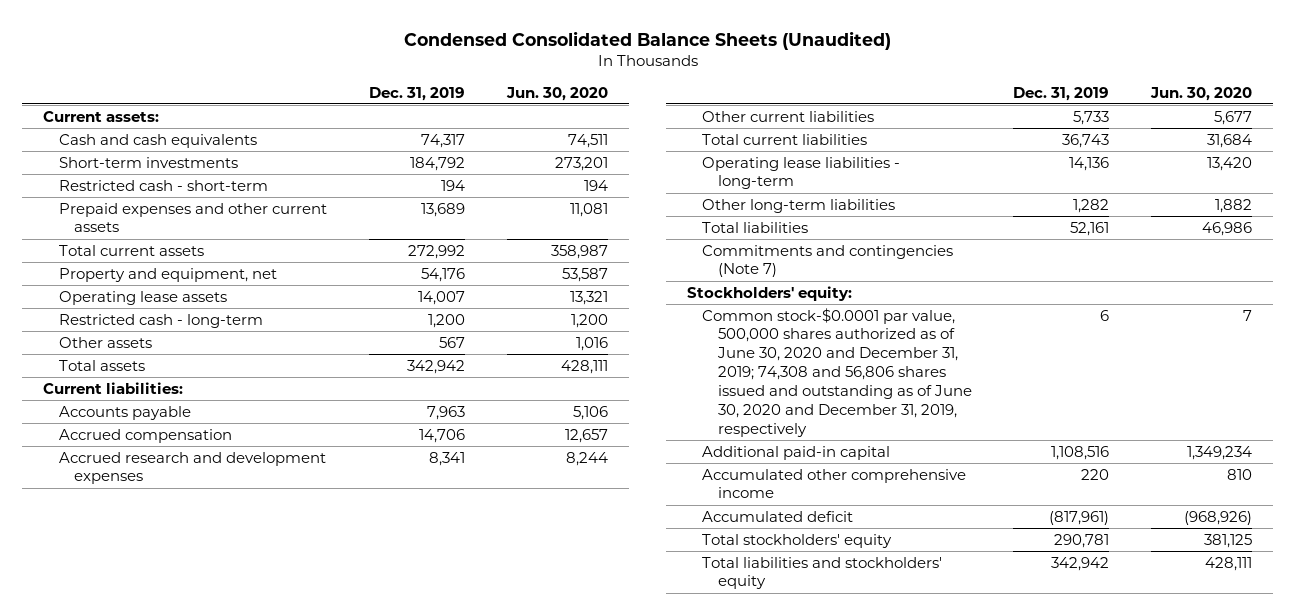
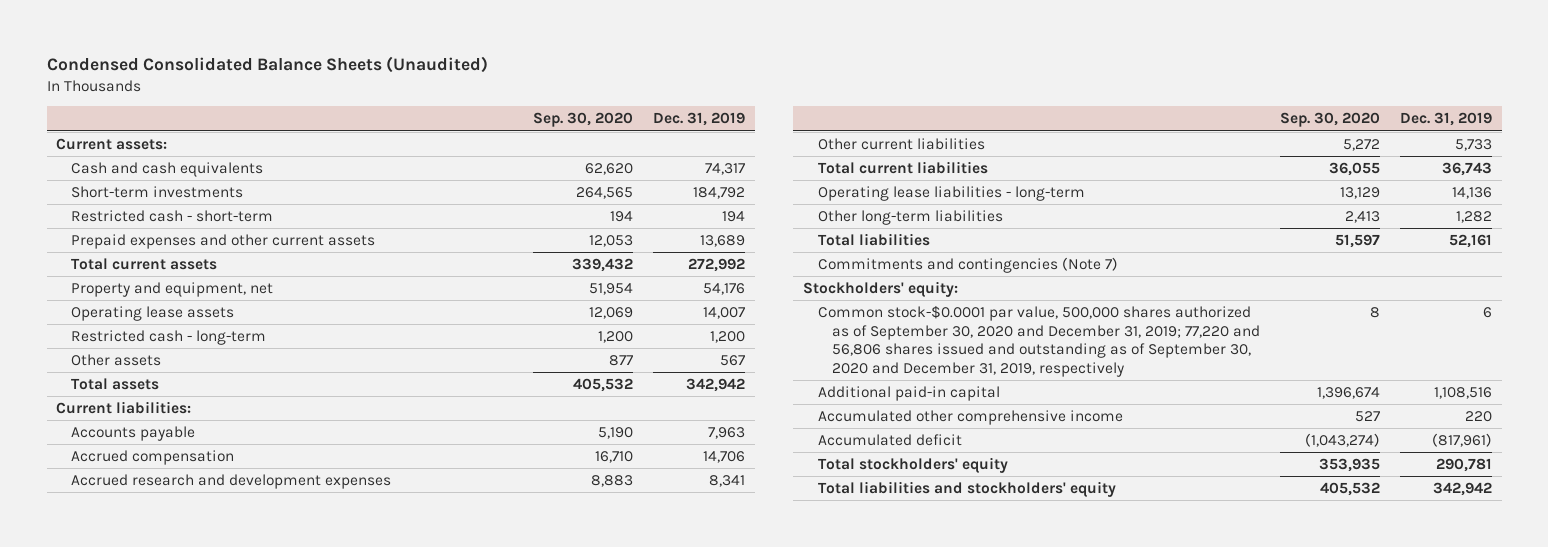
[505,86,608,101] Jun. 30, 2020 -> none
none -> [533,112,634,128] Sep. 30, 2020
[702,307,972,437] Common stock-$0.0001 par value, 500,000 shares authorized as of June 30, 2020 and December 31, 2019; 74,308 and 56,806 shares issued and outstanding as of June 30, 2020 and December 31, 2019, respectively -> [817,305,1261,377] Common stock-$0.0001 par value, 500,000 shares authorized as of September 30, 2020 and December 31, 2019; 77,220 and 56,806 shares issued and outstanding as of September 30, 2020 and December 31, 2019, respectively

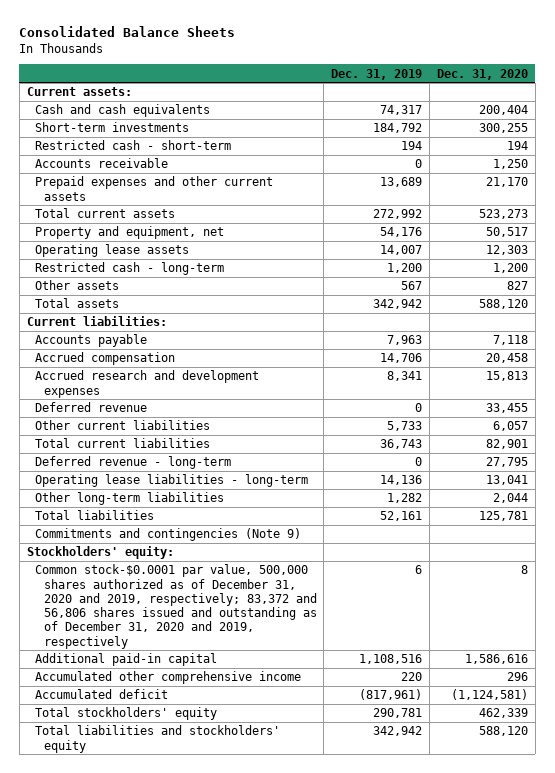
[46,56,488,74] Condensed Consolidated Balance Sheets (Unaudited) -> [19,26,236,38] Consolidated Balance Sheets
[533,112,634,128] Sep. 30, 2020 -> none
none -> [437,68,529,80] Dec. 31, 2020
none -> [35,158,169,169] Accounts receivable
none -> [35,402,148,413] Deferred revenue
none -> [35,456,232,470] Deferred revenue - long-term
[817,257,1118,274] Commitments and contingencies (Note 7) -> [35,528,302,542] Commitments and contingencies (Note 9)
[817,305,1261,377] Common stock-$0.0001 par value, 500,000 shares authorized as of September 30, 2020 and December 31, 2019; 77,220 and 56,806 shares issued and outstanding as of September 30, 2020 and December 31, 2019, respectively -> [35,564,317,649] Common stock-$0.0001 par value, 500,000 shares authorized as of December 31, 2020 and 2019, respectively; 83,372 and 56,806 shares issued and outstanding as of December 31, 2020 and 2019, respectively

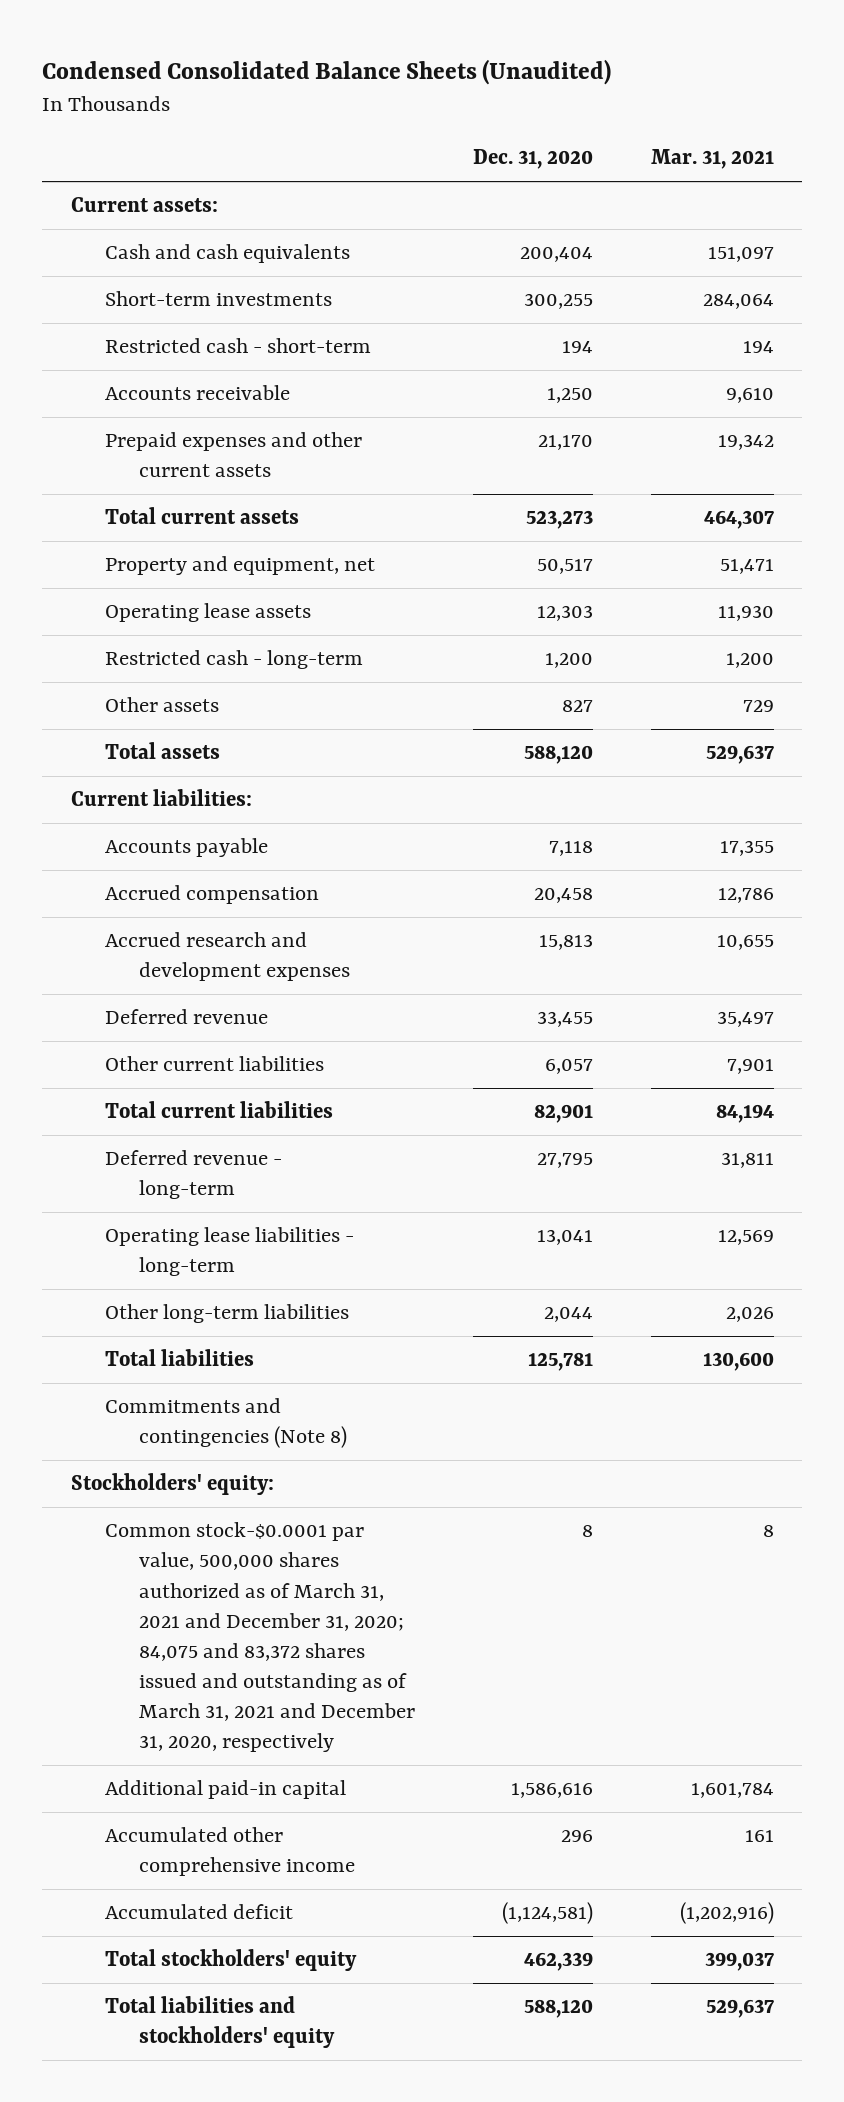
[19,26,236,38] Consolidated Balance Sheets -> [41,58,611,85] Condensed Consolidated Balance Sheets (Unaudited)
[331,68,423,80] Dec. 31, 2019 -> none
none -> [650,149,774,170] Mar. 31, 2021
[35,528,302,542] Commitments and contingencies (Note 9) -> [104,1398,348,1449] Commitments and contingencies (Note 8)
[35,564,317,649] Common stock-$0.0001 par value, 500,000 shares authorized as of December 31, 2020 and 2019, respectively; 83,372 and 56,806 shares issued and outstanding as of December 31, 2020 and 2019, respectively -> [104,1522,416,1753] Common stock-$0.0001 par value, 500,000 shares authorized as of March 31, 2021 and December 31, 2020; 84,075 and 83,372 shares issued and outstanding as of March 31, 2021 and December 31, 2020, respectively

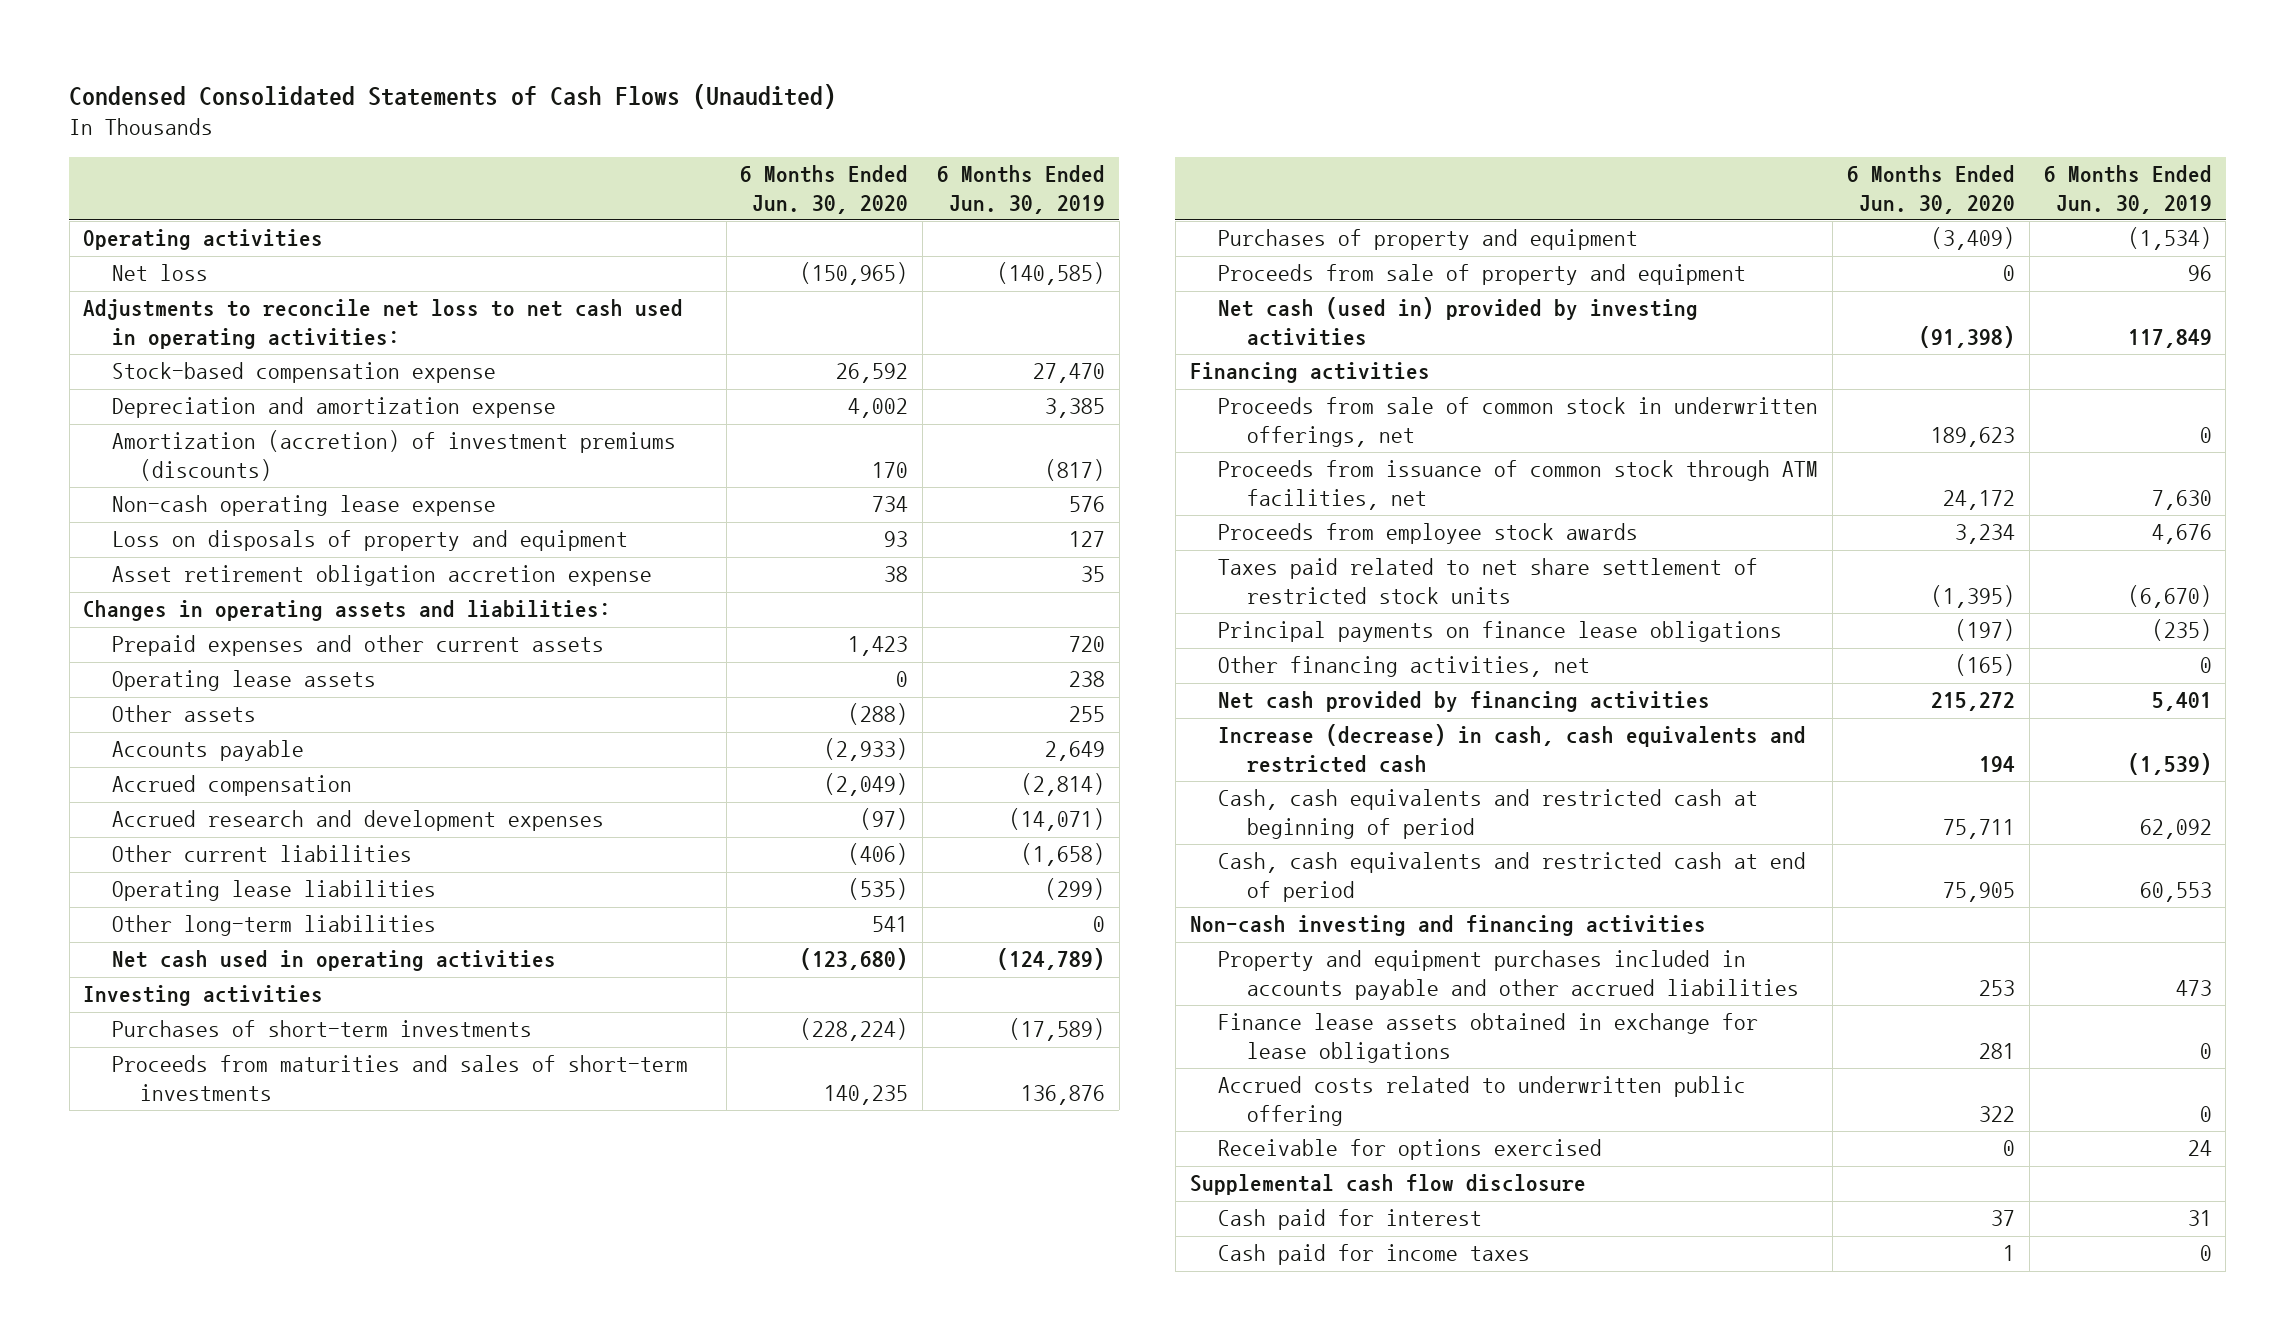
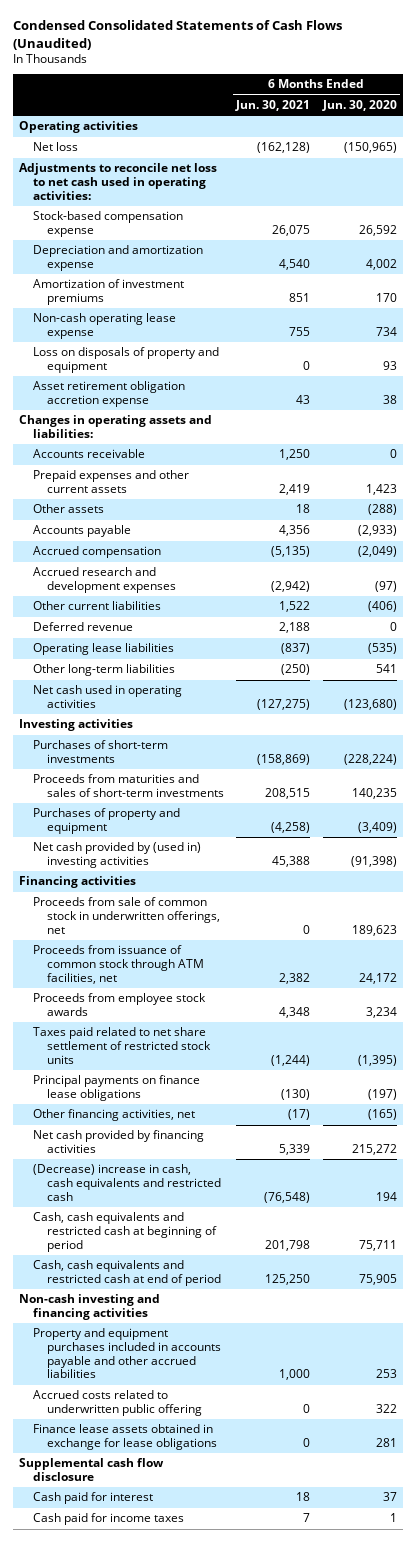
[937,164,1106,214] 6 Months Ended Jun. 30, 2019 -> none
none -> [235,100,311,112] Jun. 30, 2021
[111,430,676,482] Amortization (accretion) of investment premiums (discounts) -> [32,279,184,306] Amortization of investment premiums
none -> [32,449,145,459] Accounts receivable
[111,670,376,692] Operating lease assets -> none
none -> [32,622,133,632] Deferred revenue
[1218,264,1747,286] Proceeds from sale of property and equipment -> none
[1218,297,1699,347] Net cash (used in) provided by investing activities -> [32,842,201,869] Net cash provided by (used in) investing activities
[1218,724,1807,774] Increase (decrease) in cash, cash equivalents and restricted cash -> [32,1164,221,1201] (Decrease) increase in cash, cash equivalents and restricted cash
[1218,1139,1603,1161] Receivable for options exercised -> none
[1218,1013,1759,1064] Finance lease assets obtained in exchange for lease obligations -> [32,1424,217,1451] Finance lease assets obtained in exchange for lease obligations

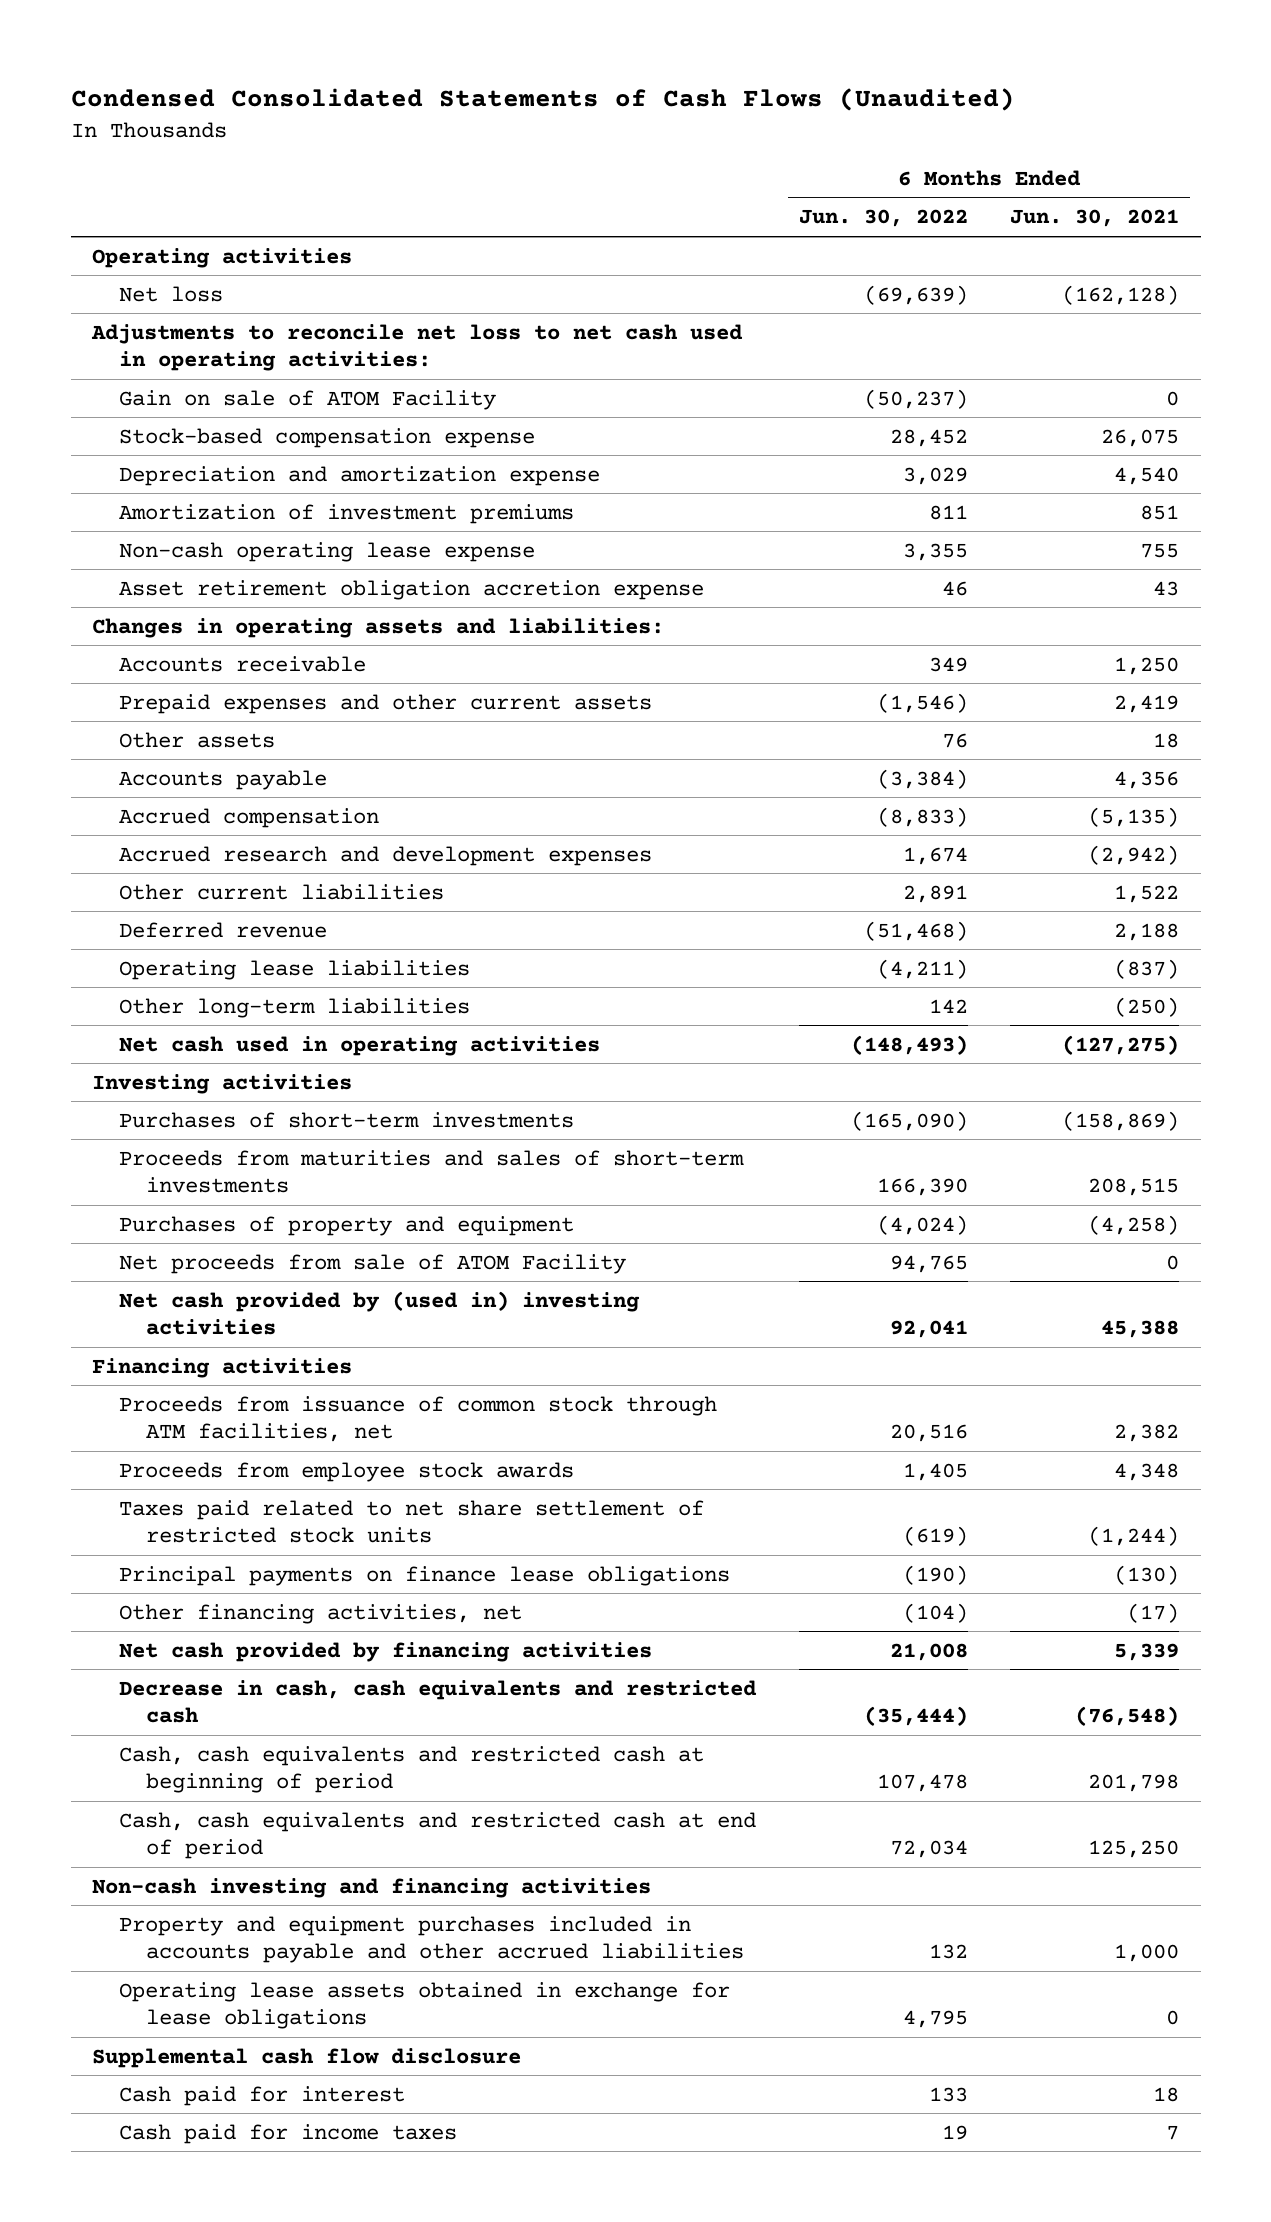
[321,100,397,112] Jun. 30, 2020 -> none
none -> [798,209,968,228] Jun. 30, 2022
none -> [119,389,497,410] Gain on sale of ATOM Facility
[32,347,219,374] Loss on disposals of property and equipment -> none
none -> [119,1253,627,1274] Net proceeds from sale of ATOM Facility
[32,897,220,934] Proceeds from sale of common stock in underwritten offerings, net -> none
[32,1164,221,1201] (Decrease) increase in cash, cash equivalents and restricted cash -> [119,1679,758,1724] Decrease in cash, cash equivalents and restricted cash
[32,1390,202,1417] Accrued costs related to underwritten public offering -> none
[32,1424,217,1451] Finance lease assets obtained in exchange for lease obligations -> [119,1981,731,2030] Operating lease assets obtained in exchange for lease obligations

